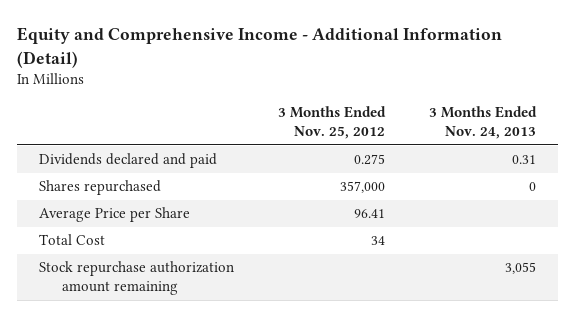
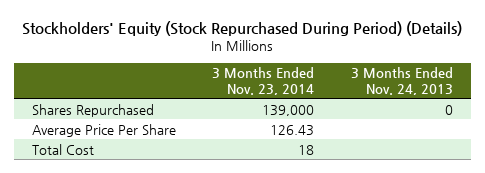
[16,27,502,68] Equity and Comprehensive Income - Additional Information (Detail) -> [22,21,463,37] Stockholders' Equity (Stock Repurchased During Period) (Details)
[277,106,386,140] 3 Months Ended Nov. 25, 2012 -> none
none -> [212,67,315,95] 3 Months Ended Nov. 23, 2014
[38,153,217,169] Dividends declared and paid -> none
[38,180,161,196] Shares repurchased -> [32,103,155,117] Shares Repurchased
[38,207,190,223] Average Price per Share -> [32,123,177,137] Average Price Per Share
[38,261,234,296] Stock repurchase authorization amount remaining -> none

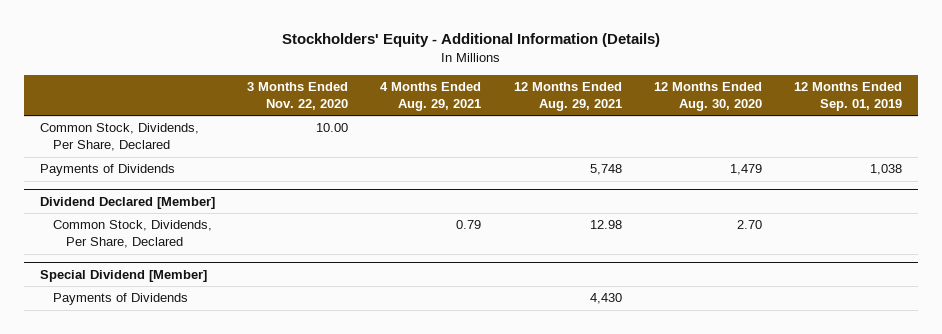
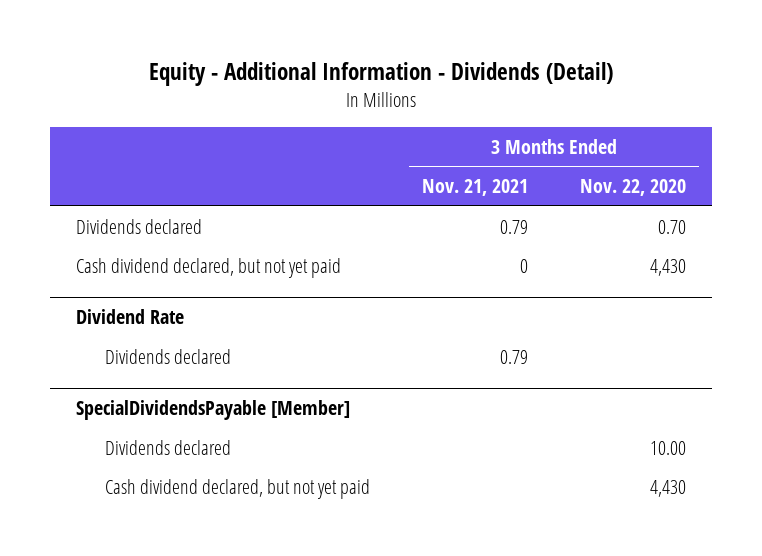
[282,33,661,48] Stockholders' Equity - Additional Information (Details) -> [149,62,614,87] Equity - Additional Information - Dividends (Detail)
[380,82,482,111] 4 Months Ended Aug. 29, 2021 -> none
[513,82,622,111] 12 Months Ended Aug. 29, 2021 -> none
[653,82,762,111] 12 Months Ended Aug. 30, 2020 -> none
[794,82,903,111] 12 Months Ended Sep. 01, 2019 -> none
none -> [421,179,528,197] Nov. 21, 2021
[40,164,176,177] Payments of Dividends -> none
[52,293,188,306] Payments of Dividends -> none
[40,123,200,152] Common Stock, Dividends, Per Share, Declared -> [76,218,203,234] Dividends declared
[316,123,349,133] 10.00 -> [658,219,687,234] 0.70
none -> [76,257,342,278] Cash dividend declared, but not yet paid
[40,196,216,209] Dividend Declared [Member] -> [76,309,185,325] Dividend Rate
[52,220,212,249] Common Stock, Dividends, Per Share, Declared -> [104,348,231,364] Dividends declared
[40,269,208,282] Special Dividend [Member] -> [76,400,351,421] SpecialDividendsPayable [Member]
none -> [104,439,231,455] Dividends declared
none -> [104,478,370,499] Cash dividend declared, but not yet paid

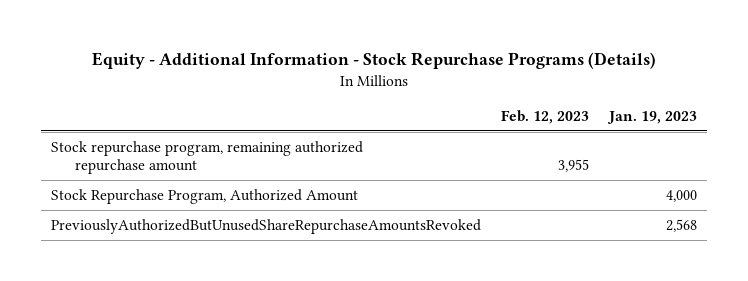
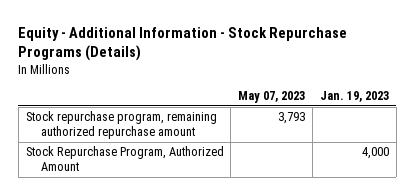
[501,110,590,125] Feb. 12, 2023 -> none
none -> [238,91,306,104] May 07, 2023
[51,218,482,234] PreviouslyAuthorizedButUnusedShareRepurchaseAmountsRevoked -> none

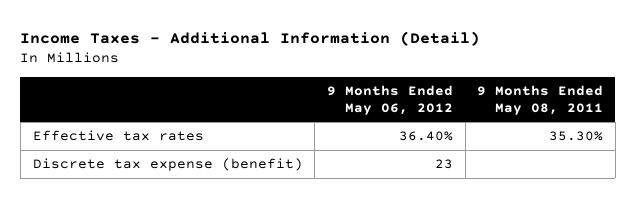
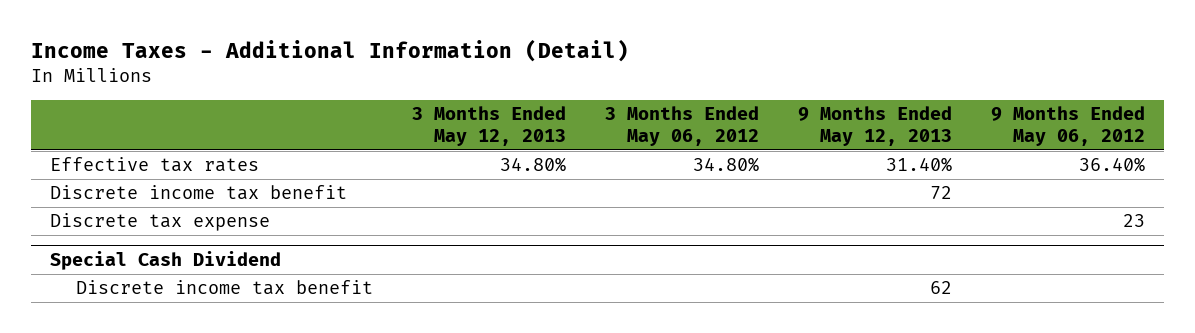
[477,84,604,115] 9 Months Ended May 08, 2011 -> none
none -> [412,106,567,146] 3 Months Ended May 12, 2013
none -> [605,106,760,146] 3 Months Ended May 06, 2012
none -> [797,106,952,146] 9 Months Ended May 12, 2013
none -> [50,185,348,201] Discrete income tax benefit
[32,158,303,172] Discrete tax expense (benefit) -> [50,213,271,232] Discrete tax expense
none -> [50,251,282,271] Special Cash Dividend
none -> [76,280,374,296] Discrete income tax benefit

